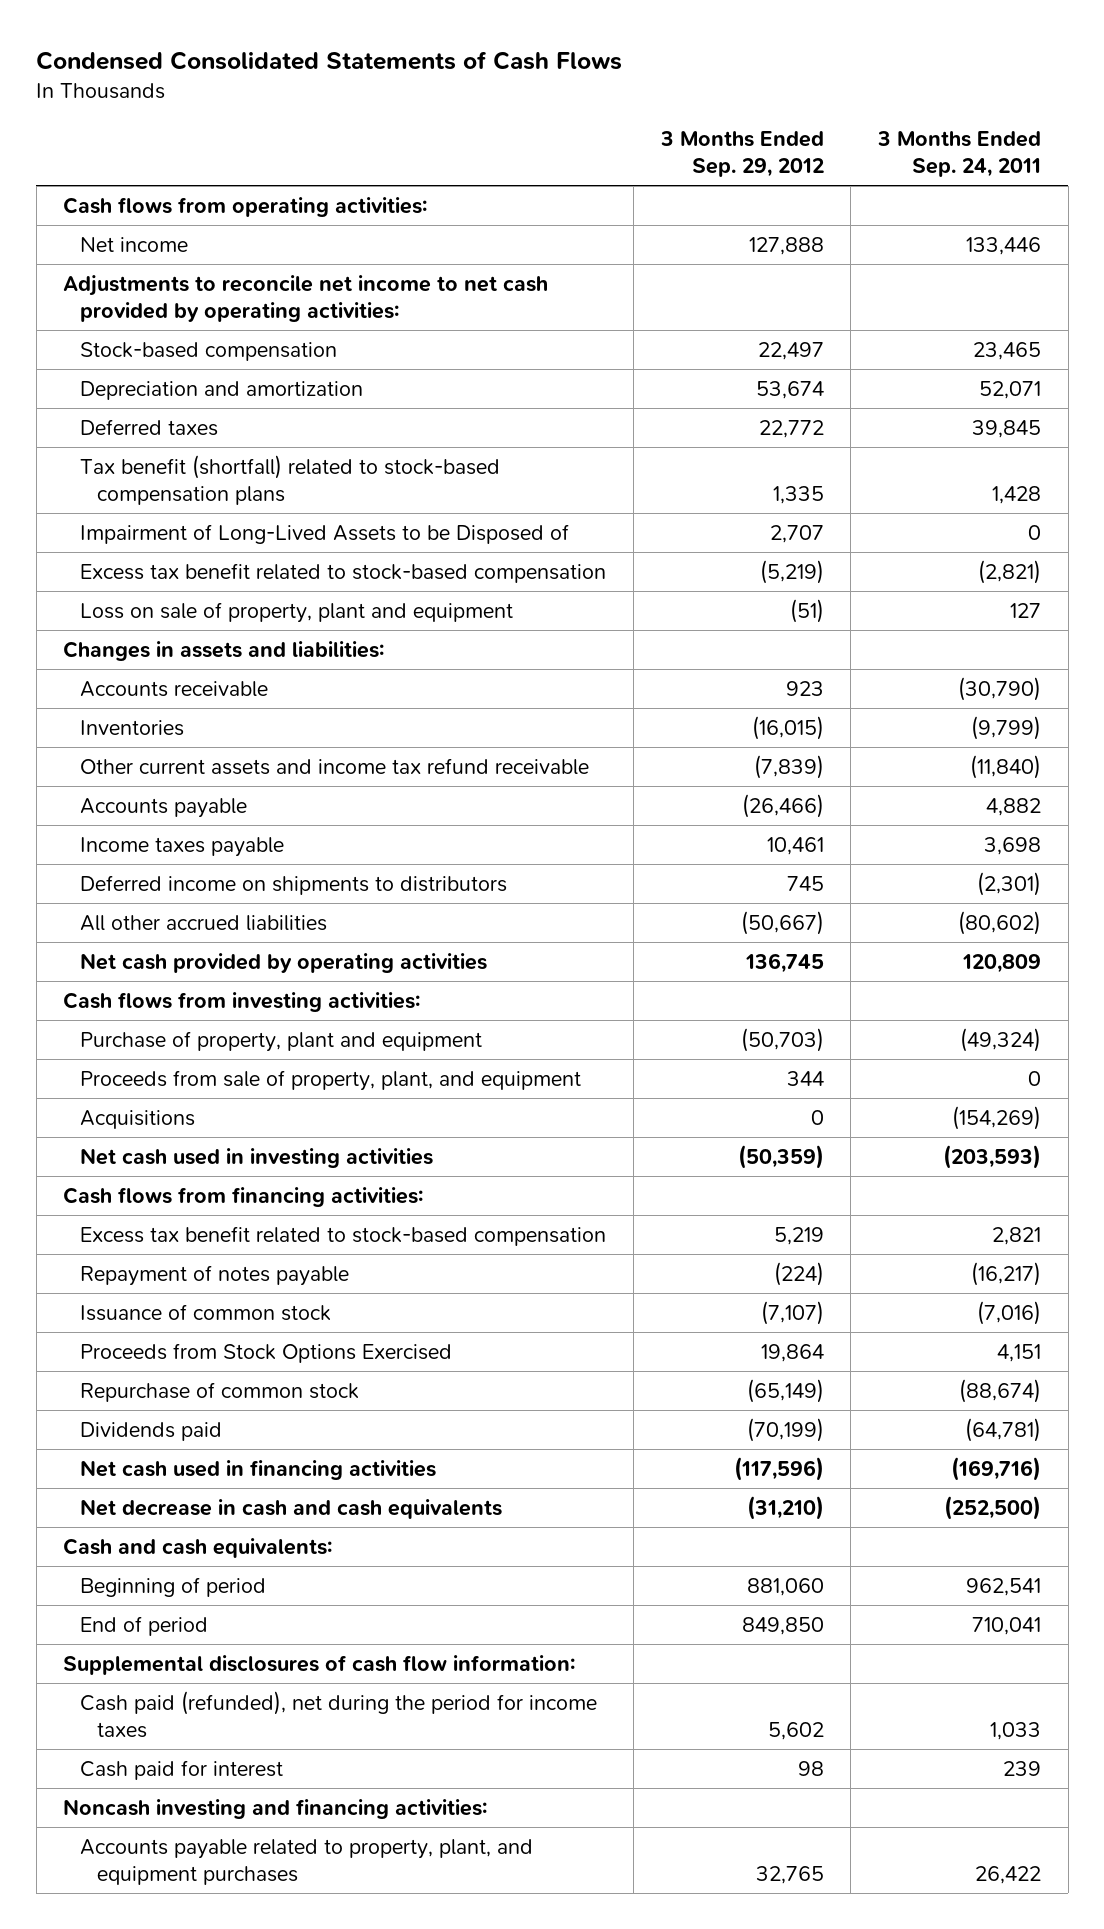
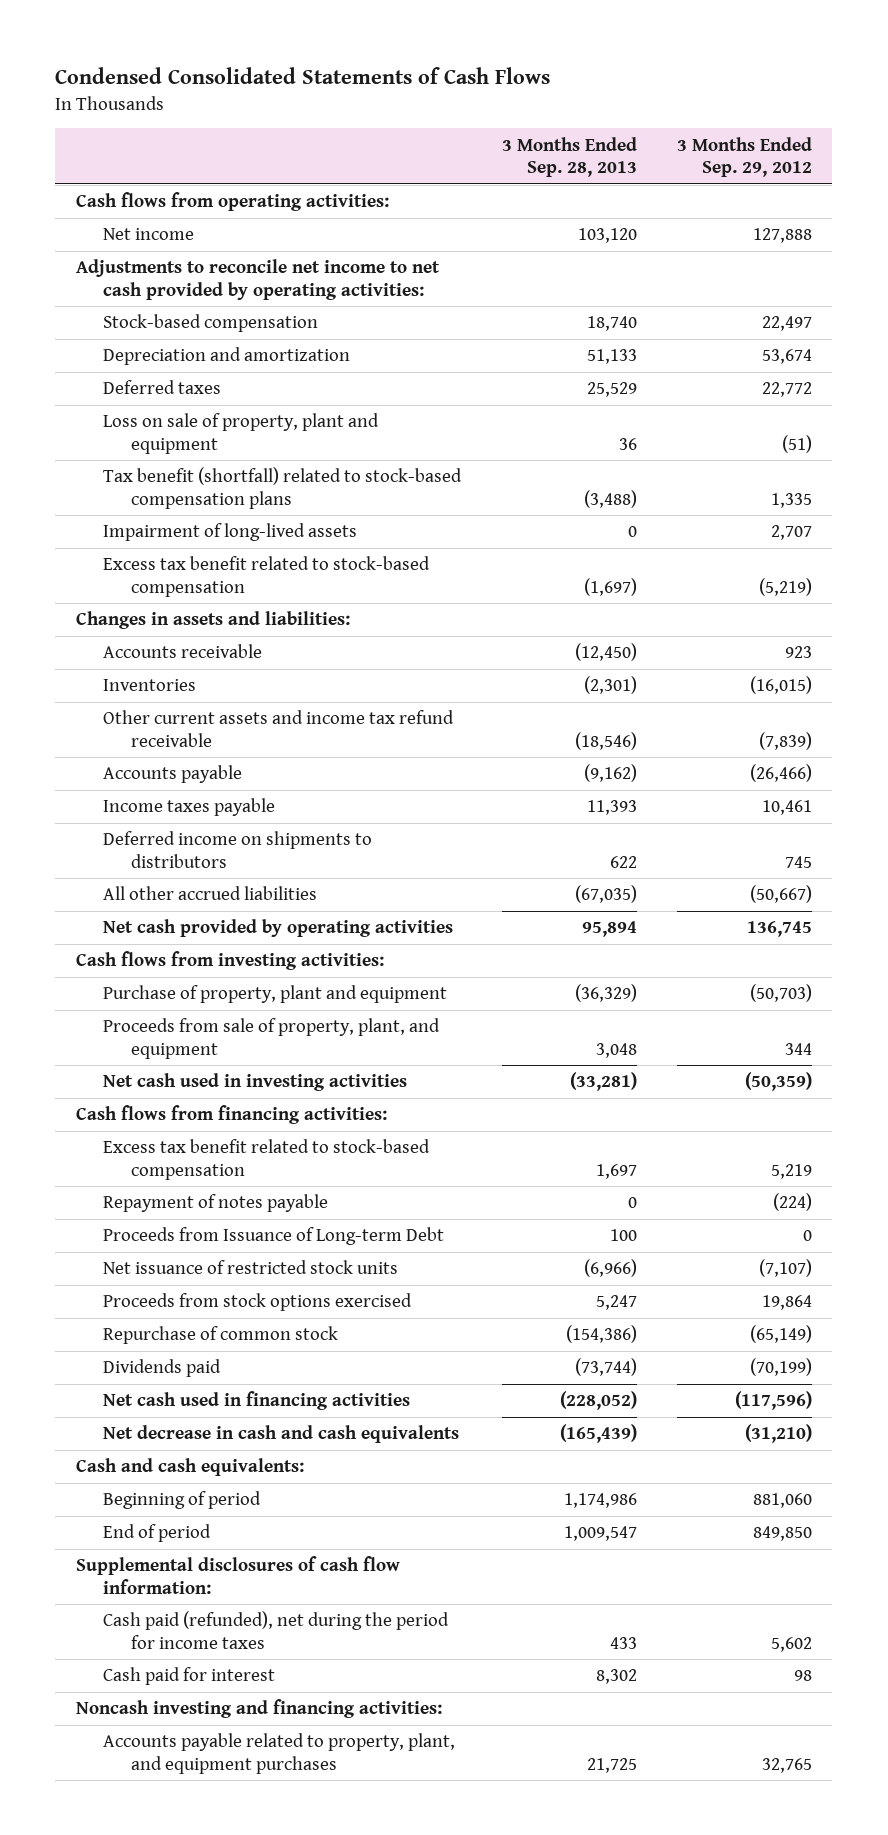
[877,131,1042,177] 3 Months Ended Sep. 24, 2011 -> none
none -> [501,136,637,177] 3 Months Ended Sep. 28, 2013
[80,601,514,623] Loss on sale of property, plant and equipment -> [103,413,380,454] Loss on sale of property, plant and equipment
[80,523,570,544] Impairment of Long-Lived Assets to be Disposed of -> [103,523,358,542] Impairment of long-lived assets
[80,1109,196,1129] Acquisitions -> none
none -> [103,1227,445,1246] Proceeds from Issuance of Long-term Debt
[80,1303,332,1321] Issuance of common stock -> [103,1260,399,1275] Net issuance of restricted stock units
[80,1342,453,1363] Proceeds from Stock Options Exercised -> [103,1293,413,1312] Proceeds from stock options exercised

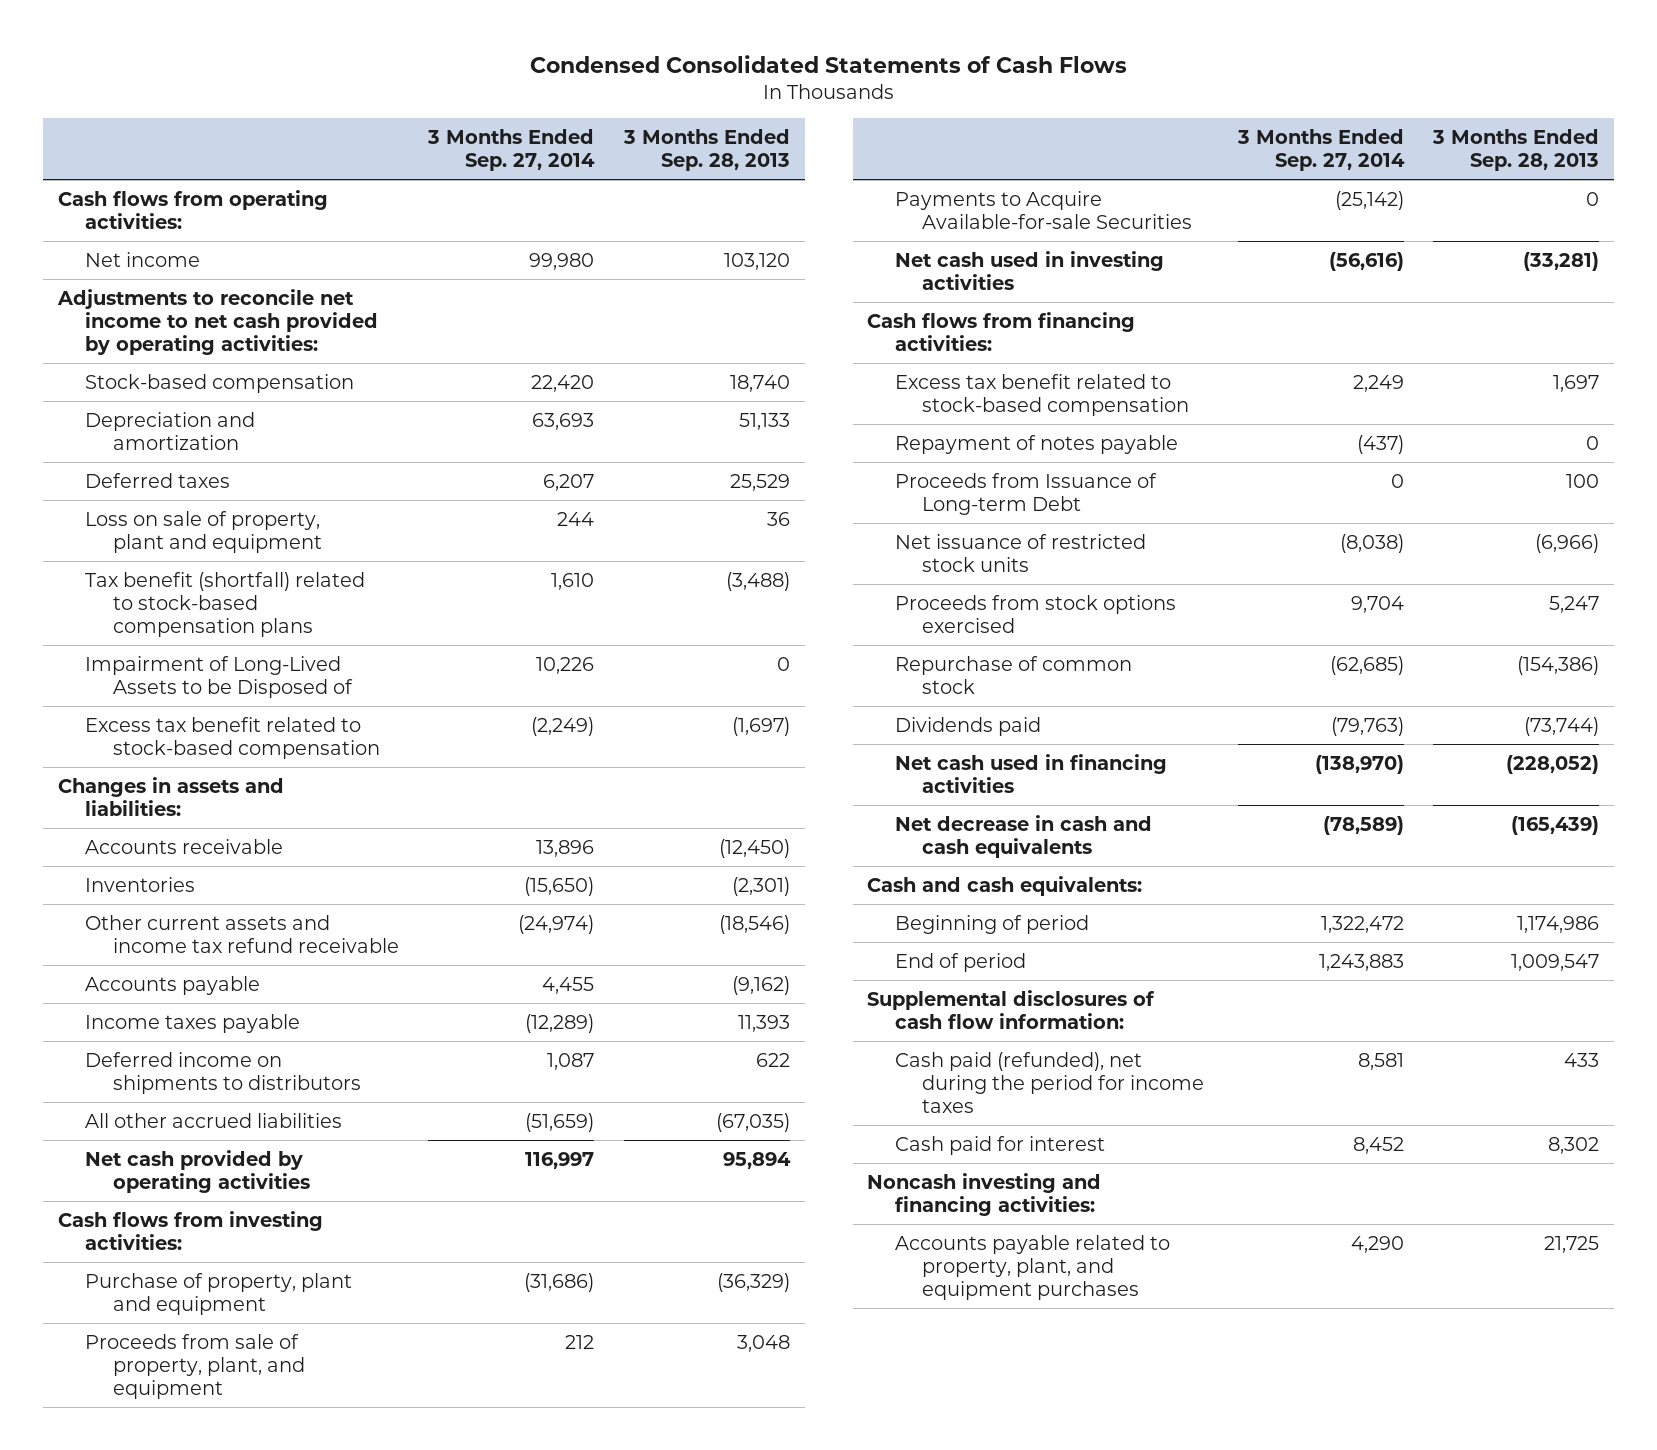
[677,136,813,177] 3 Months Ended Sep. 29, 2012 -> none
none -> [427,129,596,172] 3 Months Ended Sep. 27, 2014
[103,523,358,542] Impairment of long-lived assets -> [85,655,353,698] Impairment of Long-Lived Assets to be Disposed of
none -> [894,190,1193,229] Payments to Acquire Available-for-sale Securities

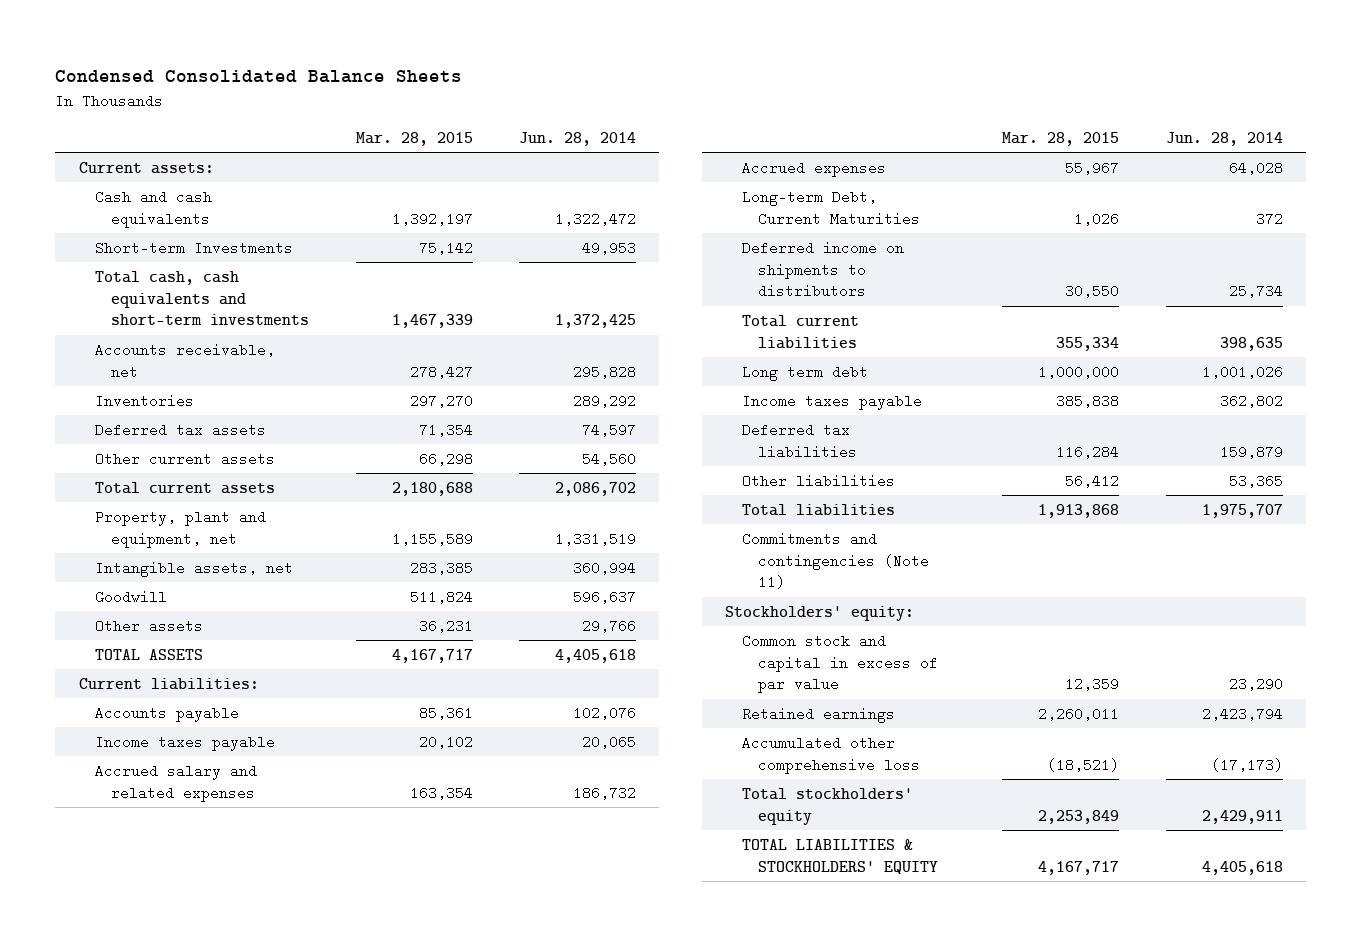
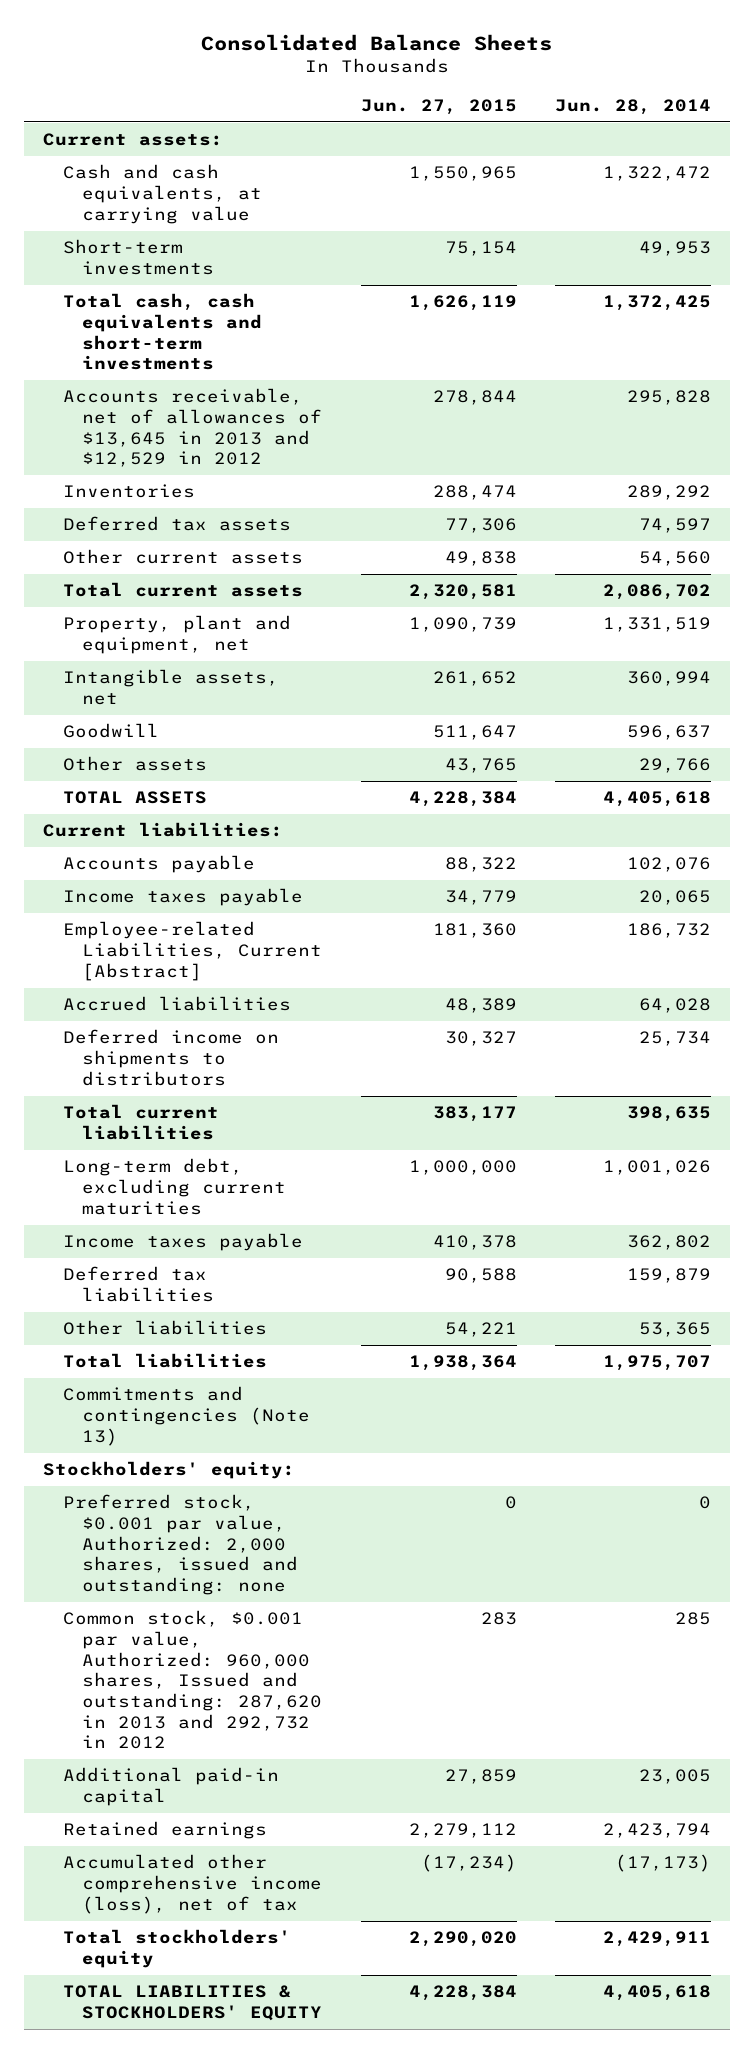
[55,70,463,84] Condensed Consolidated Balance Sheets -> [201,33,553,51] Consolidated Balance Sheets
[355,131,473,146] Mar. 28, 2015 -> none
none -> [360,98,517,115] Jun. 27, 2015
[94,189,212,228] Cash and cash equivalents -> [62,164,263,224] Cash and cash equivalents, at carrying value
[94,240,293,255] Short-term Investments -> [62,239,215,276] Short-term investments
[94,342,275,379] Accounts receivable, net -> [62,388,323,468] Accounts receivable, net of allowances of $13,645 in 2013 and $12,529 in 2012
[741,189,920,226] Long-term Debt, Current Maturities -> none
[94,763,257,802] Accrued salary and related expenses -> [62,921,323,981] Employee-related Liabilities, Current [Abstract]
[741,160,886,177] Accrued expenses -> [62,996,291,1012] Accrued liabilities
[741,364,868,381] Long term debt -> [62,1158,287,1215] Long-term debt, excluding current maturities
[741,531,929,590] Commitments and contingencies (Note 11) -> [62,1386,311,1446] Commitments and contingencies (Note 13)
[741,633,938,694] Common stock and capital in excess of par value -> none
none -> [62,1494,299,1596] Preferred stock, $0.001 par value, Authorized: 2,000 shares, issued and outstanding: none
none -> [62,1610,323,1750] Common stock, $0.001 par value, Authorized: 960,000 shares, Issued and outstanding: 287,620 in 2013 and 292,732 in 2012
none -> [62,1767,279,1807] Additional paid-in capital
[741,735,920,774] Accumulated other comprehensive loss -> [62,1854,323,1914] Accumulated other comprehensive income (loss), net of tax

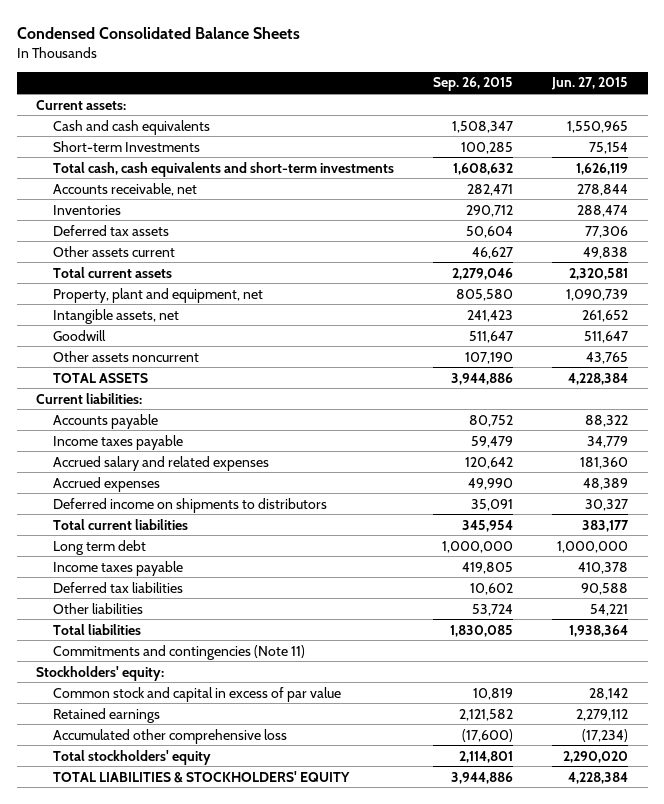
[201,33,553,51] Consolidated Balance Sheets -> [16,26,300,39] Condensed Consolidated Balance Sheets
[554,98,711,115] Jun. 28, 2014 -> none
none -> [433,77,514,92] Sep. 26, 2015
[62,164,263,224] Cash and cash equivalents, at carrying value -> [52,119,210,135] Cash and cash equivalents
[62,239,215,276] Short-term investments -> [52,140,200,152] Short-term Investments
[62,388,323,468] Accounts receivable, net of allowances of $13,645 in 2013 and $12,529 in 2012 -> [52,182,197,196] Accounts receivable, net
[62,549,303,565] Other current assets -> [52,245,175,257] Other assets current
[62,756,207,772] Other assets -> [52,350,199,362] Other assets noncurrent
[62,921,323,981] Employee-related Liabilities, Current [Abstract] -> [52,455,269,471] Accrued salary and related expenses
[62,996,291,1012] Accrued liabilities -> [52,476,160,492] Accrued expenses
[62,1158,287,1215] Long-term debt, excluding current maturities -> [52,539,146,555] Long term debt
[62,1386,311,1446] Commitments and contingencies (Note 13) -> [52,644,305,660] Commitments and contingencies (Note 11)
[62,1494,299,1596] Preferred stock, $0.001 par value, Authorized: 2,000 shares, issued and outstanding: none -> none
[62,1610,323,1750] Common stock, $0.001 par value, Authorized: 960,000 shares, Issued and outstanding: 287,620 in 2013 and 292,732 in 2012 -> none
[62,1767,279,1807] Additional paid-in capital -> none
none -> [52,686,341,702] Common stock and capital in excess of par value
[62,1854,323,1914] Accumulated other comprehensive income (loss), net of tax -> [52,728,287,744] Accumulated other comprehensive loss

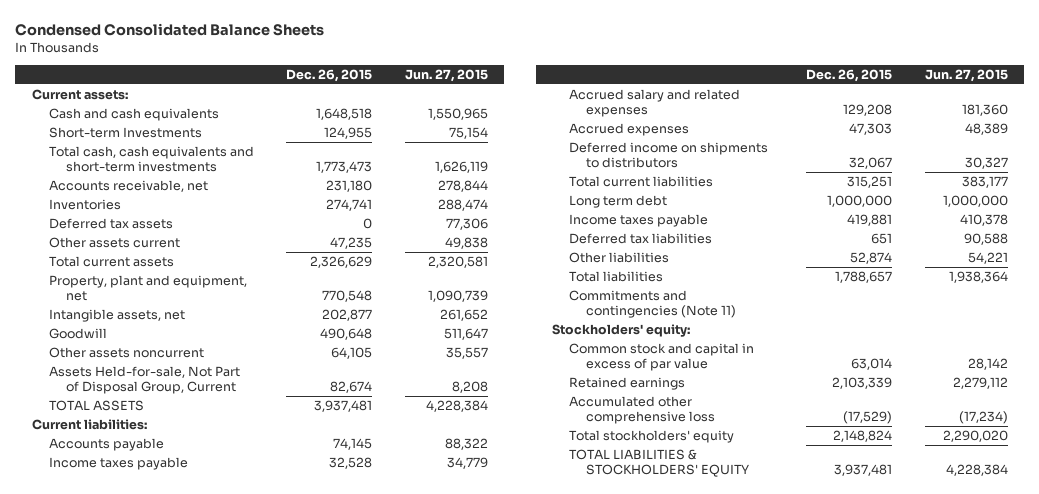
[433,77,514,92] Sep. 26, 2015 -> none
none -> [286,68,373,82] Dec. 26, 2015
[586,351,629,364] 43,765 -> [445,347,488,360] 35,557
none -> [48,366,240,395] Assets Held-for-sale, Not Part of Disposal Group, Current

